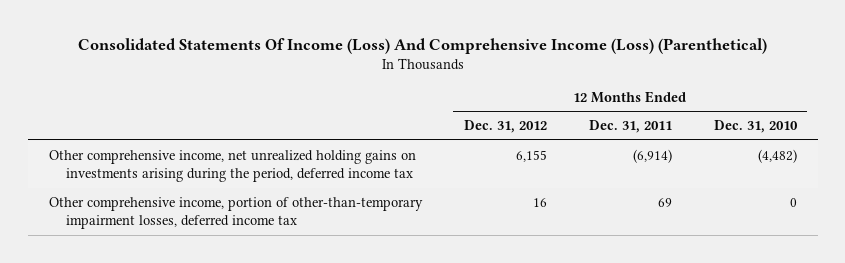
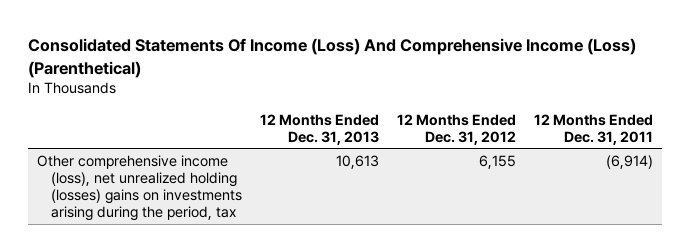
[713,120,798,134] Dec. 31, 2010 -> none
none -> [259,113,379,145] 12 Months Ended Dec. 31, 2013
[48,196,423,230] Other comprehensive income, portion of other-than-temporary impairment losses, deferred income tax -> none
[48,149,416,183] Other comprehensive income, net unrealized holding gains on investments arising during the period, deferred income tax -> [37,154,242,222] Other comprehensive income (loss), net unrealized holding (losses) gains on investments arising during the period, tax

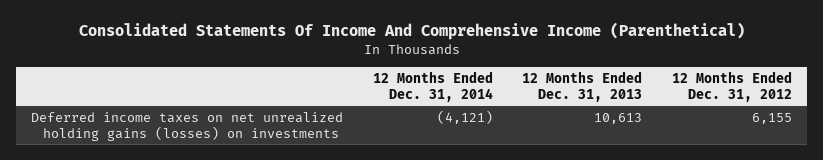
[28,37,637,78] Consolidated Statements Of Income (Loss) And Comprehensive Income (Loss) (Parenthetical) -> [78,22,745,41] Consolidated Statements Of Income And Comprehensive Income (Parenthetical)
[533,113,653,145] 12 Months Ended Dec. 31, 2011 -> none
none -> [372,70,493,102] 12 Months Ended Dec. 31, 2014
[37,154,242,222] Other comprehensive income (loss), net unrealized holding (losses) gains on investments arising during the period, tax -> [30,111,343,141] Deferred income taxes on net unrealized holding gains (losses) on investments

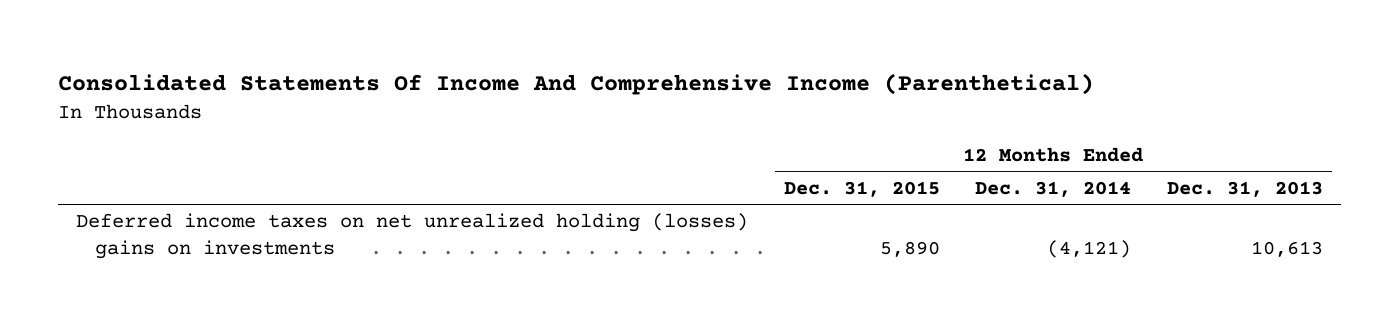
[672,70,793,102] 12 Months Ended Dec. 31, 2012 -> none
none -> [783,180,940,197] Dec. 31, 2015
[30,111,343,141] Deferred income taxes on net unrealized holding gains (losses) on investments -> [76,213,749,259] Deferred income taxes on net unrealized holding (losses) gains on investments

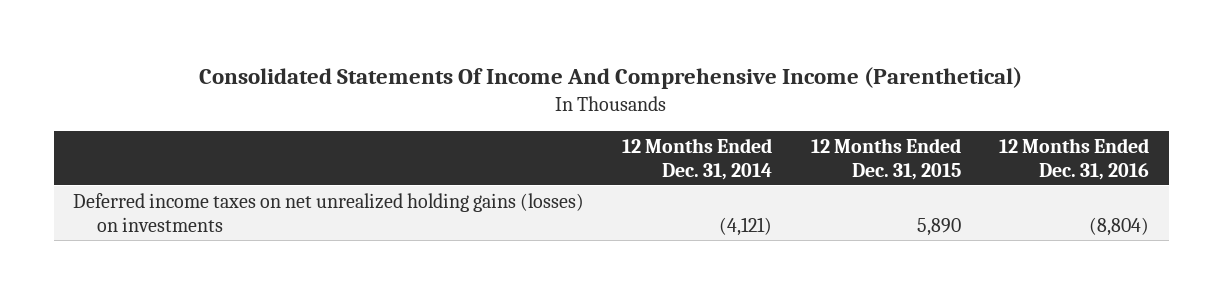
[1167,180,1324,197] Dec. 31, 2013 -> none
none -> [999,137,1150,180] 12 Months Ended Dec. 31, 2016
[76,213,749,259] Deferred income taxes on net unrealized holding (losses) gains on investments -> [72,192,584,232] Deferred income taxes on net unrealized holding gains (losses) on investments

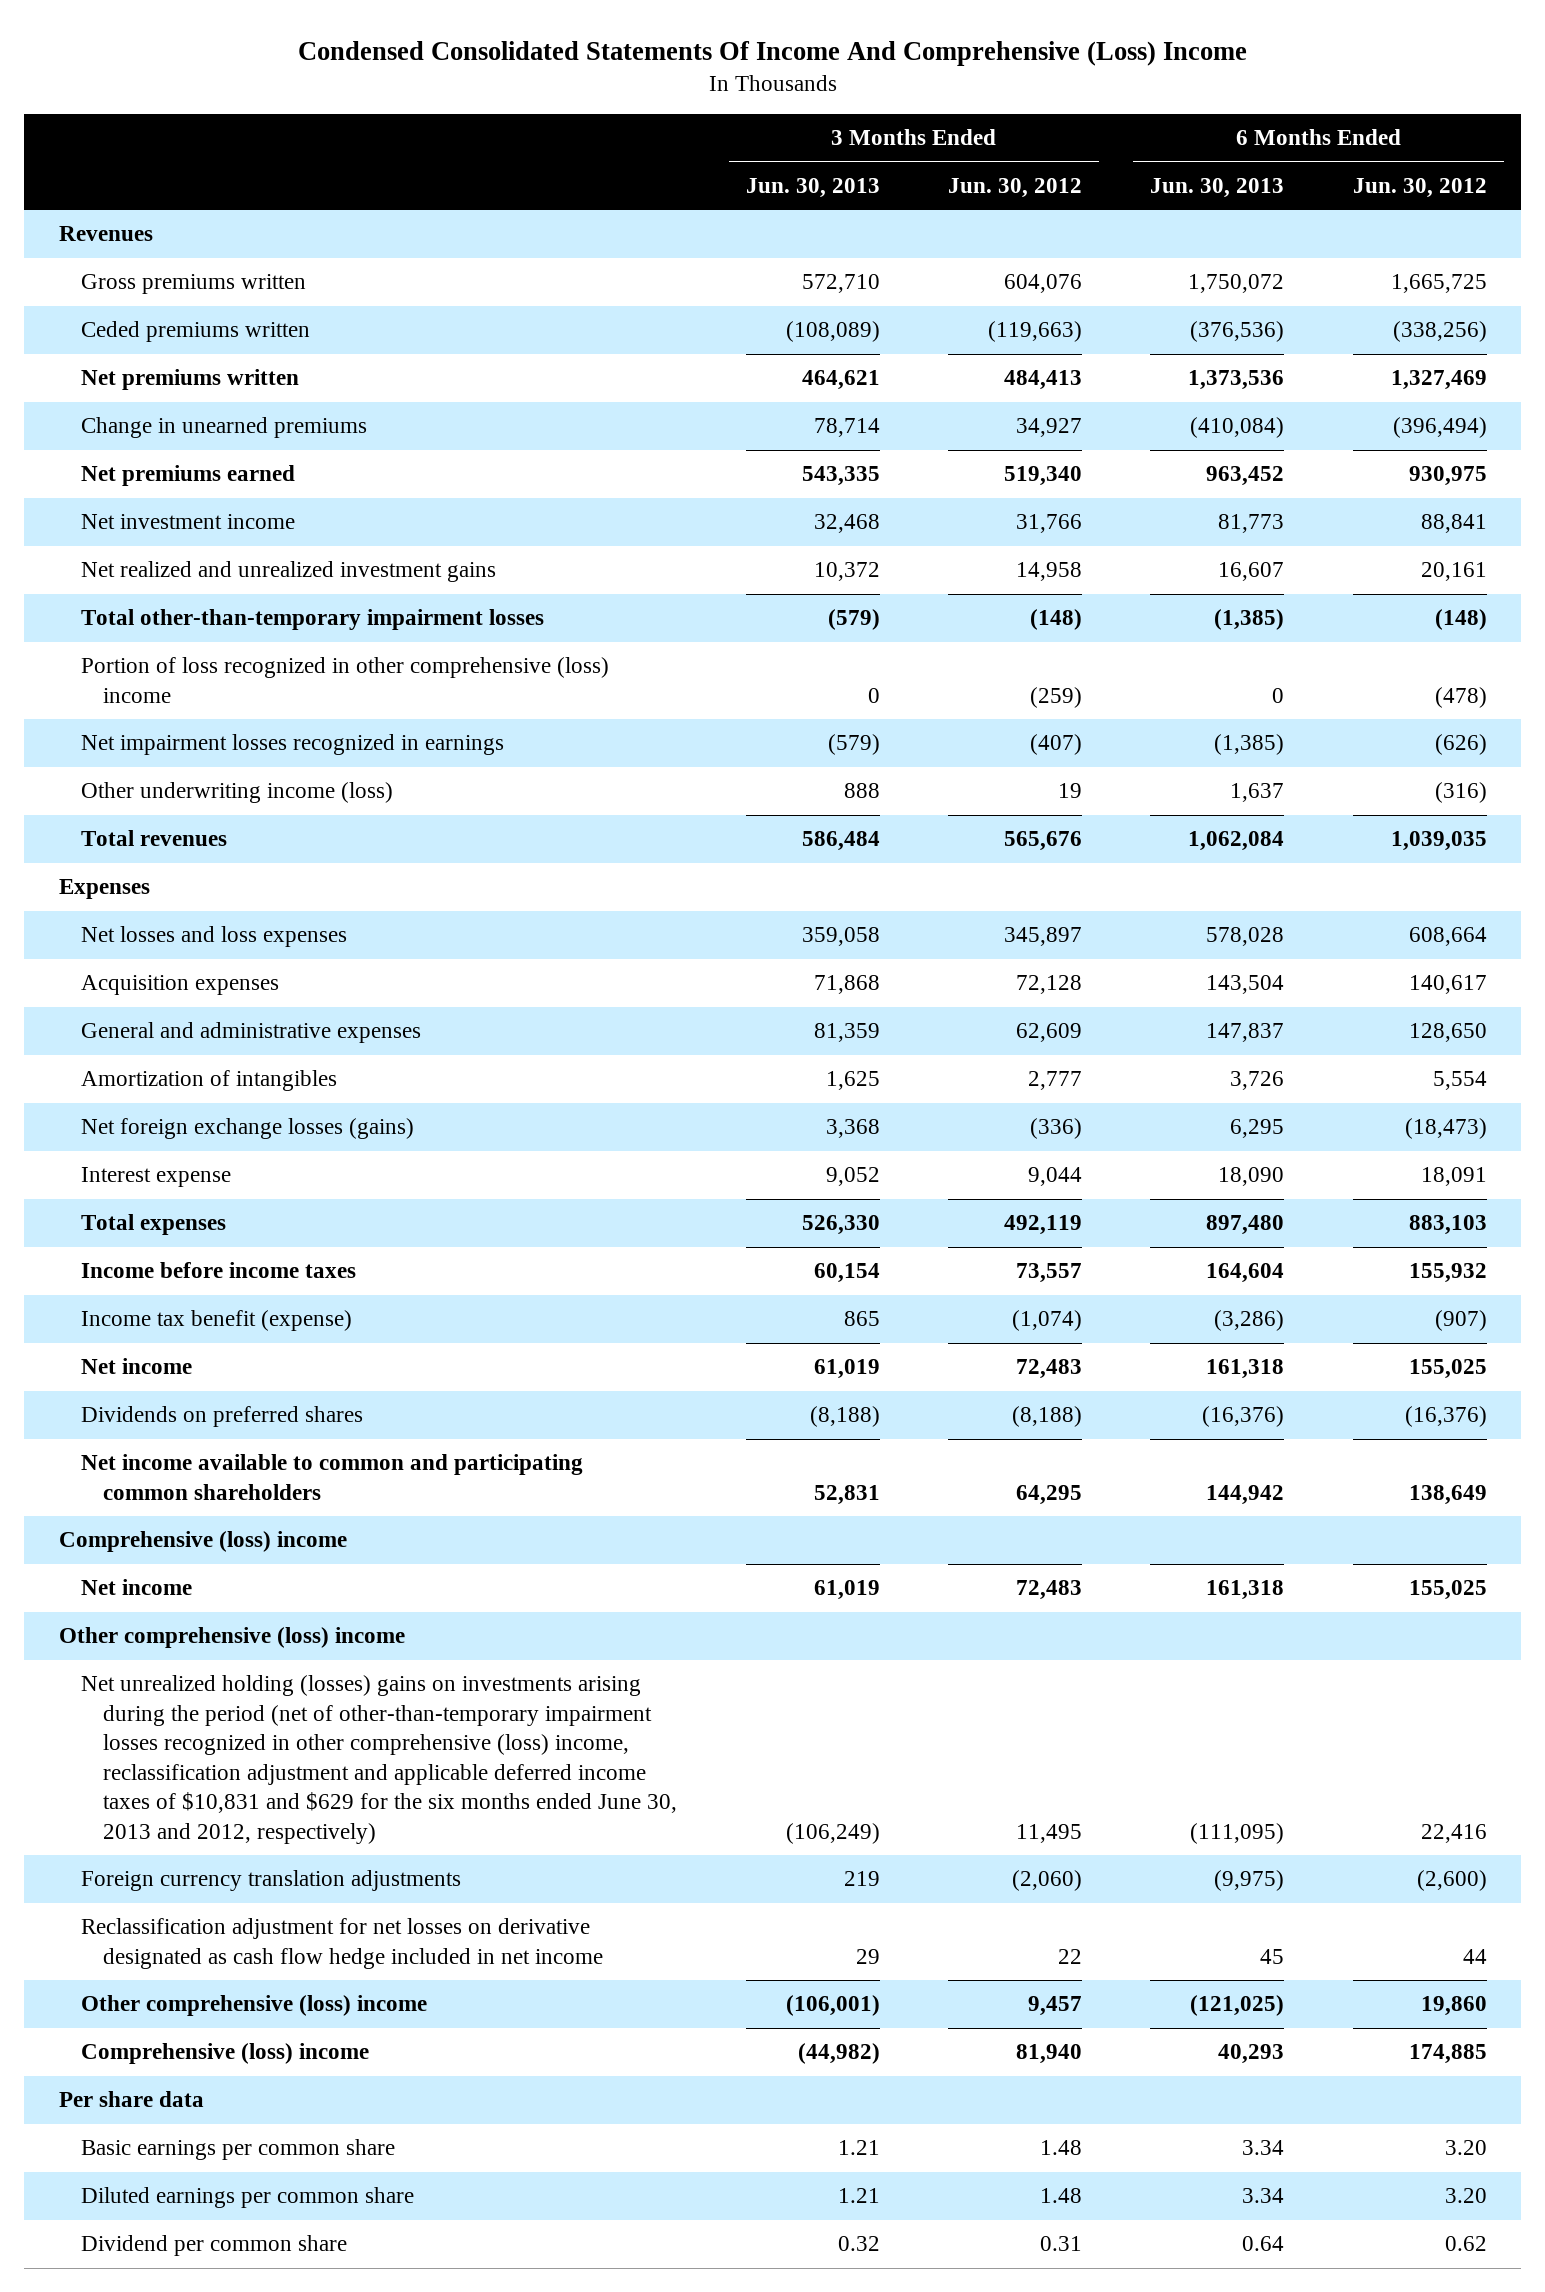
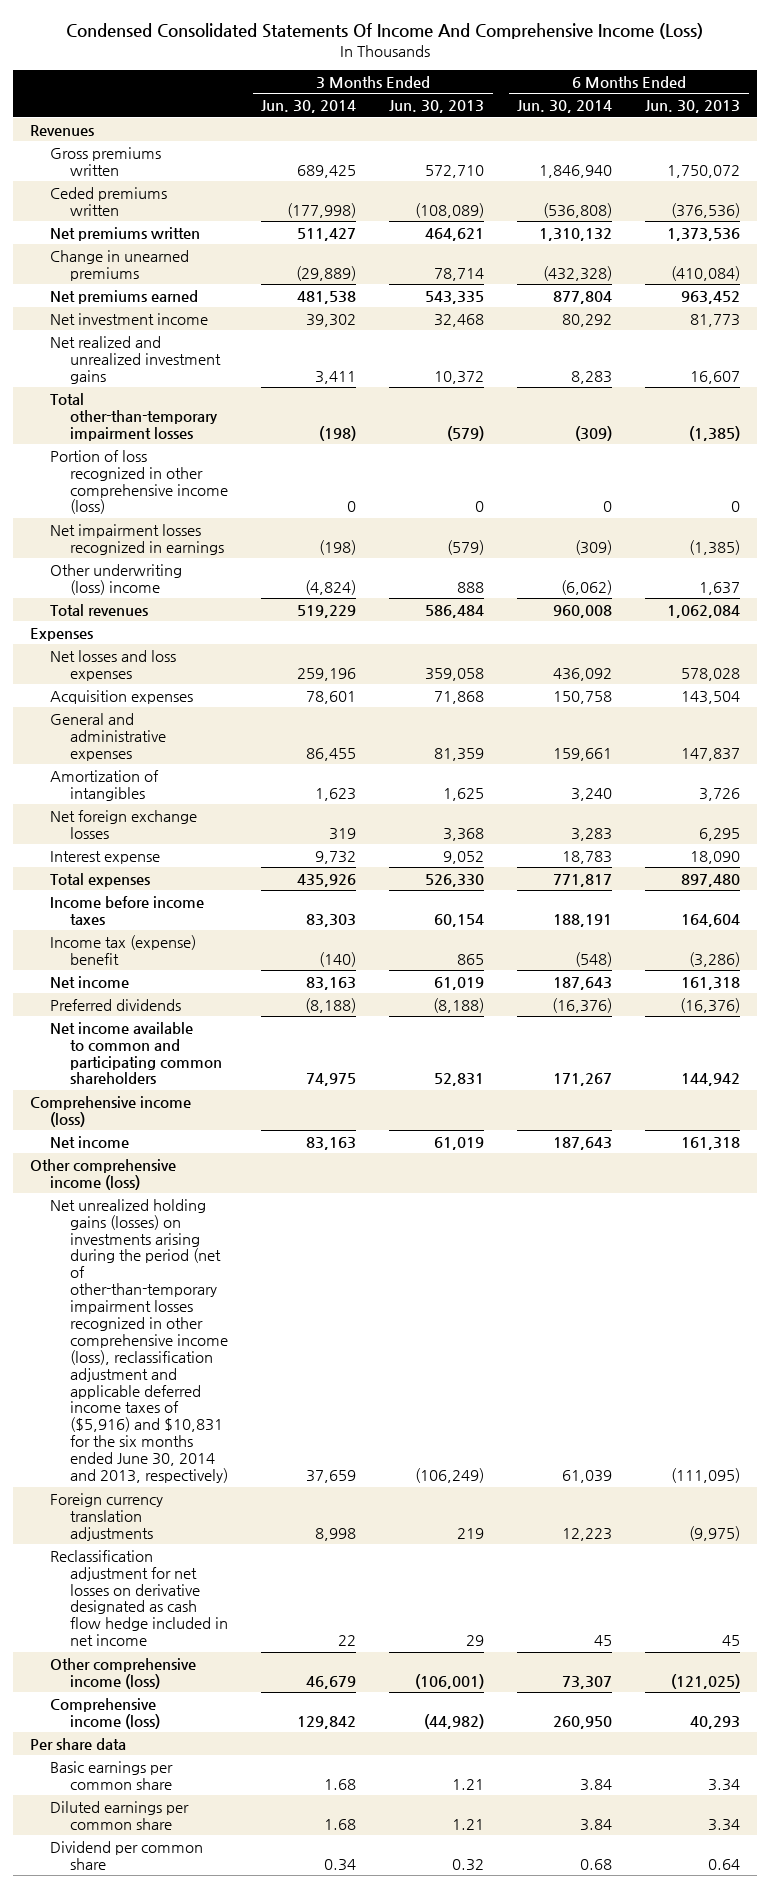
[297,41,1247,67] Condensed Consolidated Statements Of Income And Comprehensive (Loss) Income -> [65,22,703,39] Condensed Consolidated Statements Of Income And Comprehensive Income (Loss)
[948,177,1083,198] Jun. 30, 2012 -> none
[1352,177,1487,198] Jun. 30, 2012 -> none
none -> [261,100,357,114] Jun. 30, 2014
none -> [517,100,613,114] Jun. 30, 2014
[80,657,609,703] Portion of loss recognized in other comprehensive (loss) income -> [49,449,229,515] Portion of loss recognized in other comprehensive income (loss)
[80,782,393,804] Other underwriting income (loss) -> [49,563,182,595] Other underwriting (loss) income
[80,1118,414,1140] Net foreign exchange losses (gains) -> [49,809,197,839] Net foreign exchange losses
[80,1310,352,1332] Income tax benefit (expense) -> [49,934,196,965] Income tax (expense) benefit
[80,1406,363,1428] Dividends on preferred shares -> [49,998,181,1011] Preferred dividends
[58,1531,347,1553] Comprehensive (loss) income -> [29,1095,191,1127] Comprehensive income (loss)
[58,1627,405,1649] Other comprehensive (loss) income -> [29,1158,176,1190] Other comprehensive income (loss)
[80,1675,678,1845] Net unrealized holding (losses) gains on investments arising during the period (net of other-than-temporary impairment losses recognized in other comprehensive (loss) income, reclassification adjustment and applicable deferred income taxes of $10,831 and $629 for the six months ended June 30, 2013 and 2012, respectively) -> [49,1198,229,1483] Net unrealized holding gains (losses) on investments arising during the period (net of other-than-temporary impairment losses recognized in other comprehensive income (loss), reclassification adjustment and applicable deferred income taxes of ($5,916) and $10,831 for the six months ended June 30, 2014 and 2013, respectively)
[80,1995,427,2017] Other comprehensive (loss) income -> [49,1657,196,1689] Other comprehensive income (loss)
[80,2043,369,2065] Comprehensive (loss) income -> [49,1697,161,1729] Comprehensive income (loss)

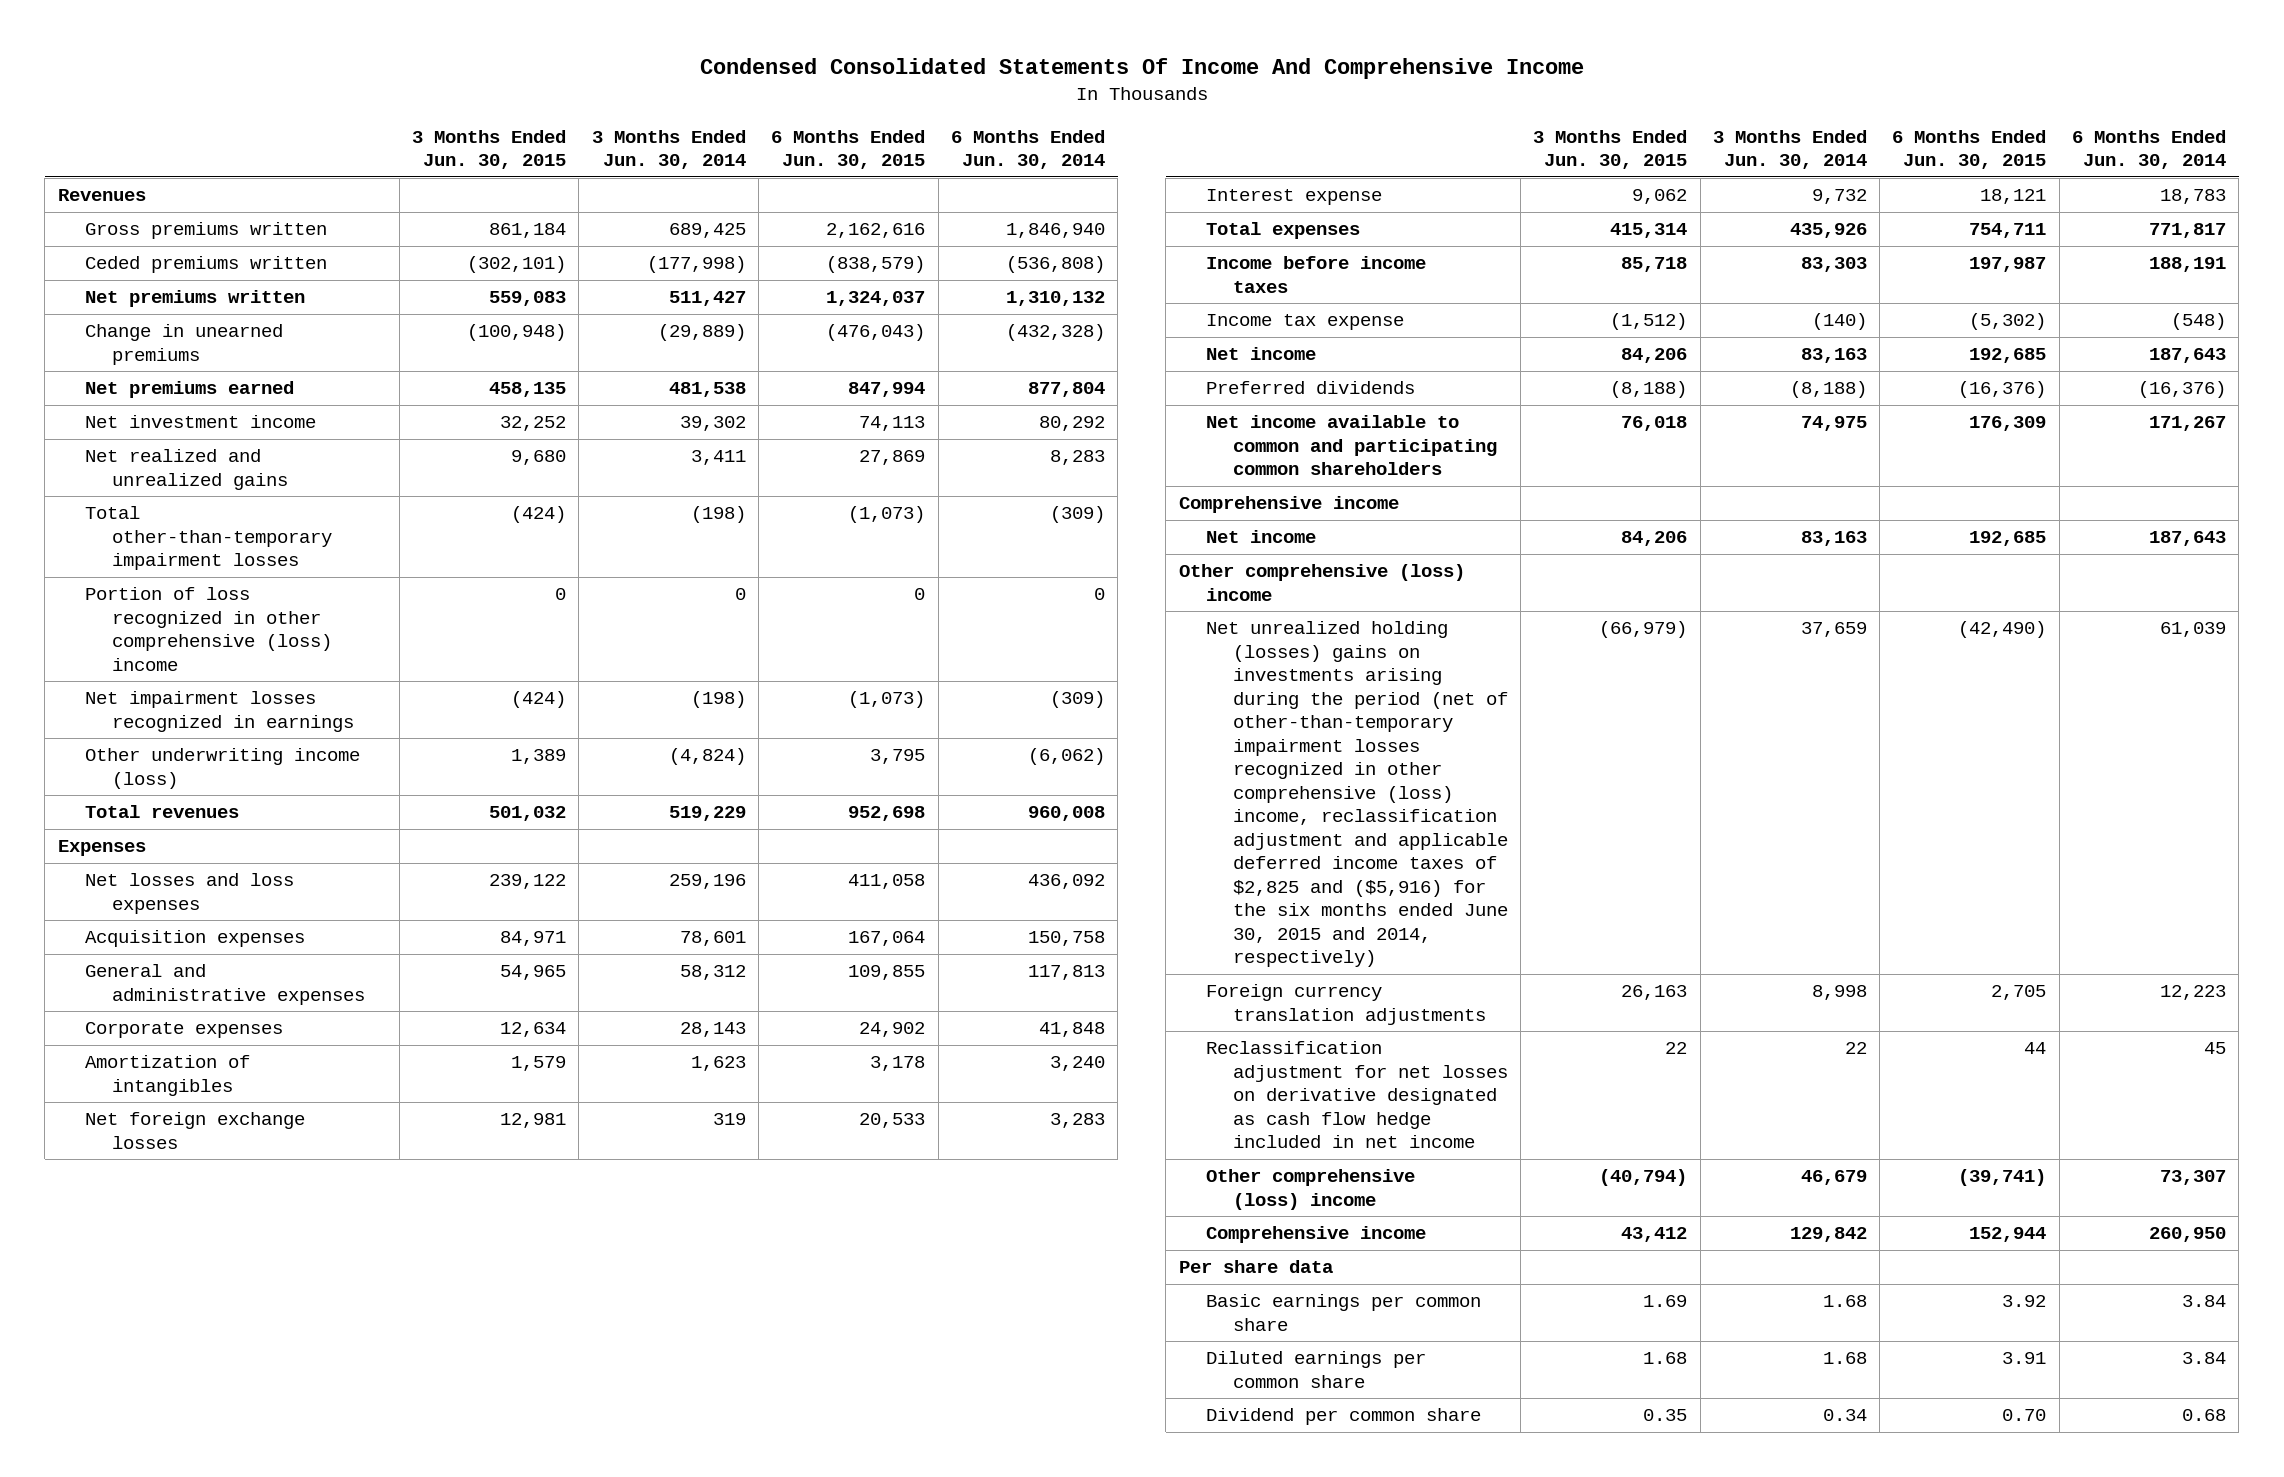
[65,22,703,39] Condensed Consolidated Statements Of Income And Comprehensive Income (Loss) -> [699,58,1584,80] Condensed Consolidated Statements Of Income And Comprehensive Income
[389,100,485,114] Jun. 30, 2013 -> none
[645,100,741,114] Jun. 30, 2013 -> none
none -> [412,129,567,170] 3 Months Ended Jun. 30, 2015
none -> [771,129,926,170] 6 Months Ended Jun. 30, 2015
[49,335,222,384] Net realized and unrealized investment gains -> [84,449,288,490] Net realized and unrealized gains
[49,449,229,515] Portion of loss recognized in other comprehensive income (loss) -> [84,587,332,671] Portion of loss recognized in other comprehensive (loss) income
[49,563,182,595] Other underwriting (loss) income -> [84,748,360,789] Other underwriting income (loss)
[306,747,357,761] 86,455 -> [679,965,746,981] 58,312
[553,747,613,761] 159,661 -> [1027,965,1105,981] 117,813
none -> [84,1022,283,1039] Corporate expenses
[49,934,196,965] Income tax (expense) benefit -> [1205,314,1404,331] Income tax expense
[29,1095,191,1127] Comprehensive income (loss) -> [1178,496,1399,514] Comprehensive income
[29,1158,176,1190] Other comprehensive income (loss) -> [1178,564,1465,601] Other comprehensive (loss) income
[49,1198,229,1483] Net unrealized holding gains (losses) on investments arising during the period (net of other-than-temporary impairment losses recognized in other comprehensive income (loss), reclassification adjustment and applicable deferred income taxes of ($5,916) and $10,831 for the six months ended June 30, 2014 and 2013, respectively) -> [1205,621,1508,968] Net unrealized holding (losses) gains on investments arising during the period (net of other-than-temporary impairment losses recognized in other comprehensive (loss) income, reclassification adjustment and applicable deferred income taxes of $2,825 and ($5,916) for the six months ended June 30, 2015 and 2014, respectively)
[49,1657,196,1689] Other comprehensive income (loss) -> [1205,1169,1415,1210] Other comprehensive (loss) income
[49,1697,161,1729] Comprehensive income (loss) -> [1205,1226,1426,1244] Comprehensive income

